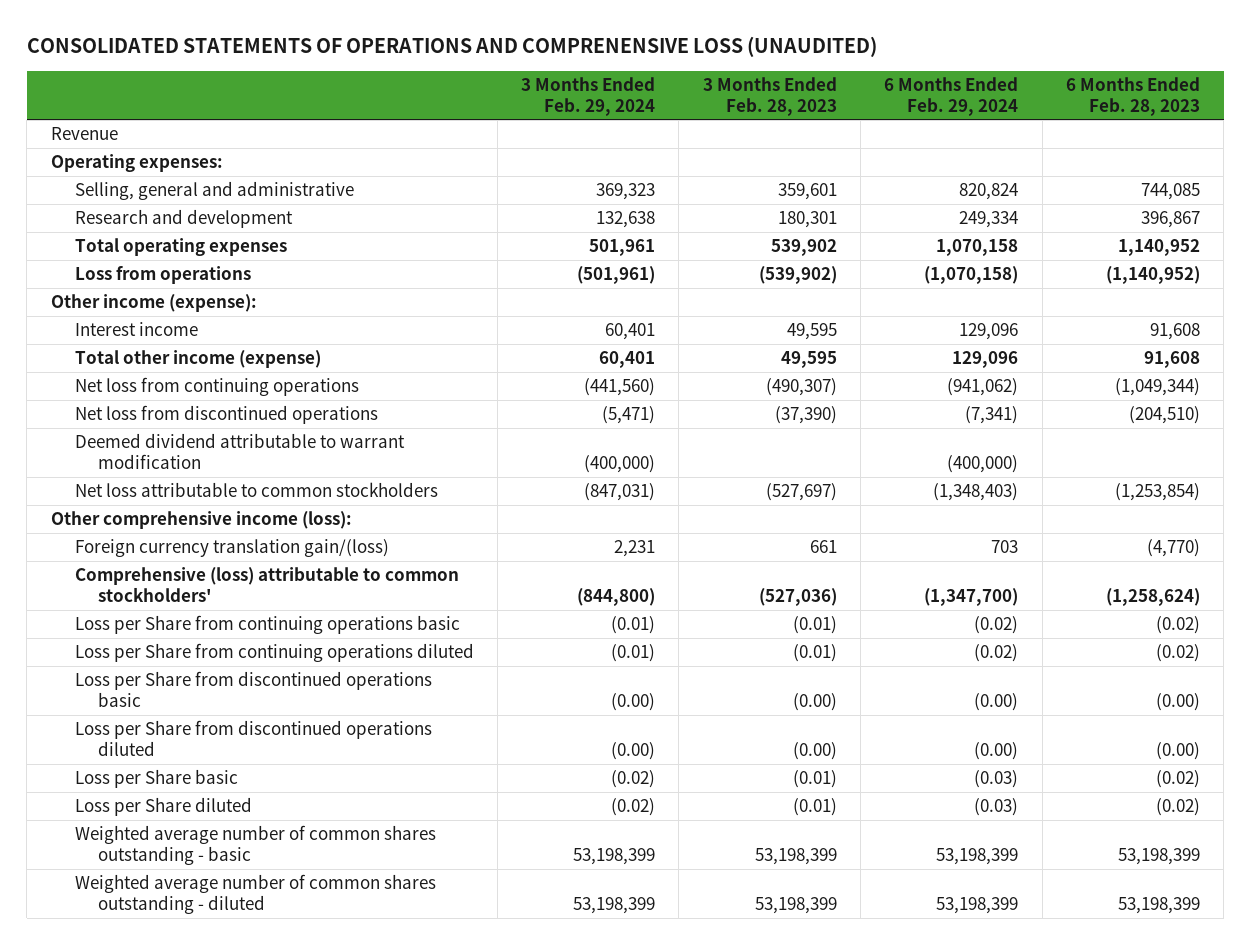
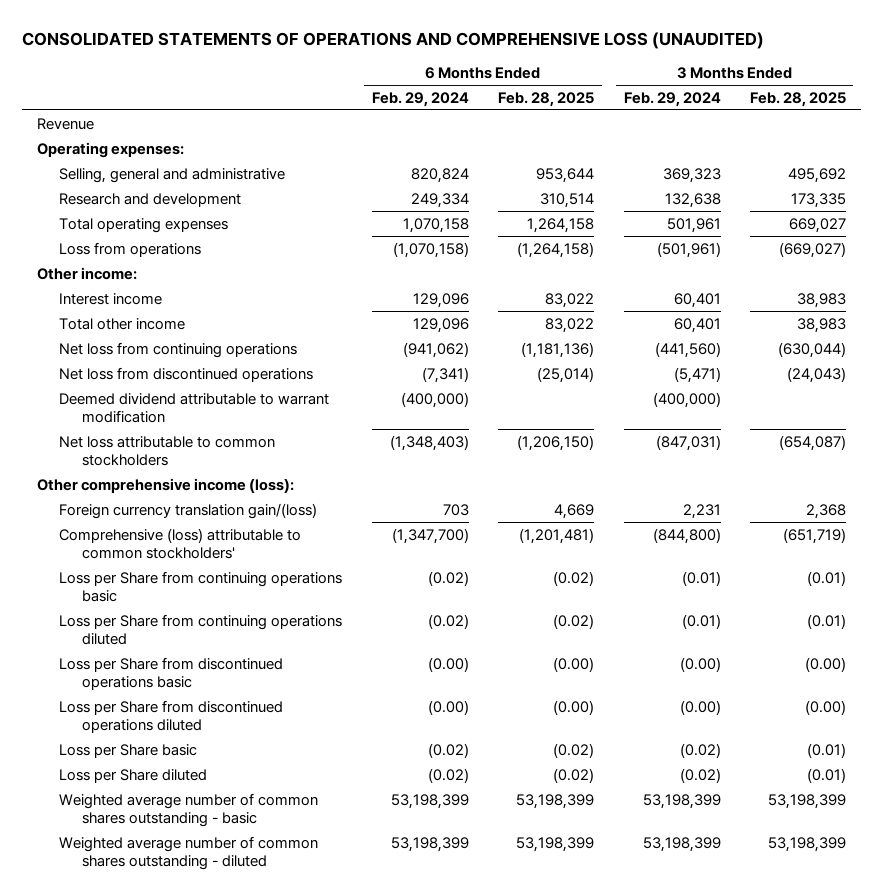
[26,36,877,58] CONSOLIDATED STATEMENTS OF OPERATIONS AND COMPRENENSIVE LOSS (UNAUDITED) -> [21,32,764,50] CONSOLIDATED STATEMENTS OF OPERATIONS AND COMPREHENSIVE LOSS (UNAUDITED)
[702,76,837,116] 3 Months Ended Feb. 28, 2023 -> none
[1065,76,1200,116] 6 Months Ended Feb. 28, 2023 -> none
none -> [498,91,595,107] Feb. 28, 2025
none -> [750,91,847,107] Feb. 28, 2025
[50,294,257,313] Other income (expense): -> [36,266,137,280] Other income:
[74,350,321,369] Total other income (expense) -> [59,317,186,330] Total other income
[974,770,1019,789] (0.03) -> [427,742,469,758] (0.02)
[974,798,1019,817] (0.03) -> [427,767,469,783] (0.02)

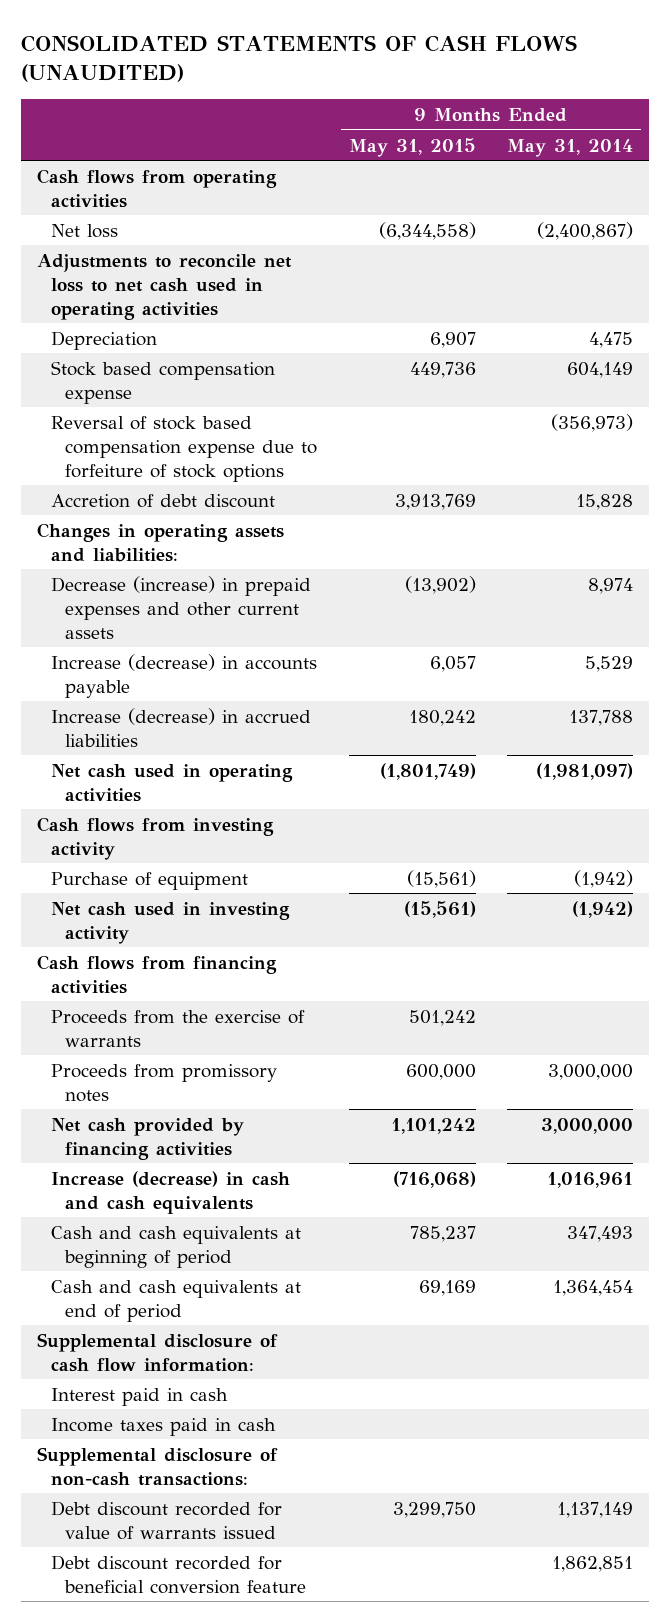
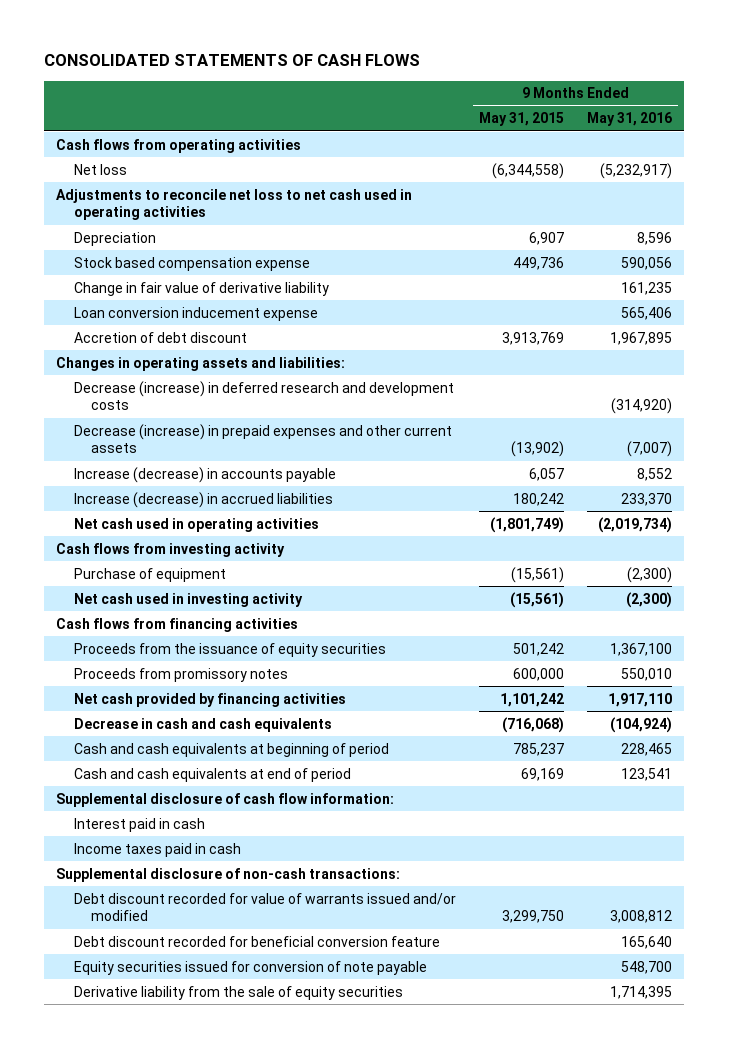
[21,34,578,83] CONSOLIDATED STATEMENTS OF CASH FLOWS (UNAUDITED) -> [44,54,421,67] CONSOLIDATED STATEMENTS OF CASH FLOWS
[507,138,634,157] May 31, 2014 -> none
none -> [587,112,673,127] May 31, 2016
[51,415,318,482] Reversal of stock based compensation expense due to forfeiture of stock options -> none
none -> [73,281,329,296] Change in fair value of derivative liability
none -> [73,306,318,321] Loan conversion inducement expense
none -> [73,380,454,411] Decrease (increase) in deferred research and development costs
[51,1009,306,1047] Proceeds from the exercise of warrants -> [73,642,386,657] Proceeds from the issuance of equity securities
[51,1170,291,1214] Increase (decrease) in cash and cash equivalents -> [73,717,332,732] Decrease in cash and cash equivalents
[51,1500,283,1540] Debt discount recorded for value of warrants issued -> [73,892,456,922] Debt discount recorded for value of warrants issued and/or modified
none -> [73,960,427,975] Equity securities issued for conversion of note payable
none -> [73,985,403,1000] Derivative liability from the sale of equity securities

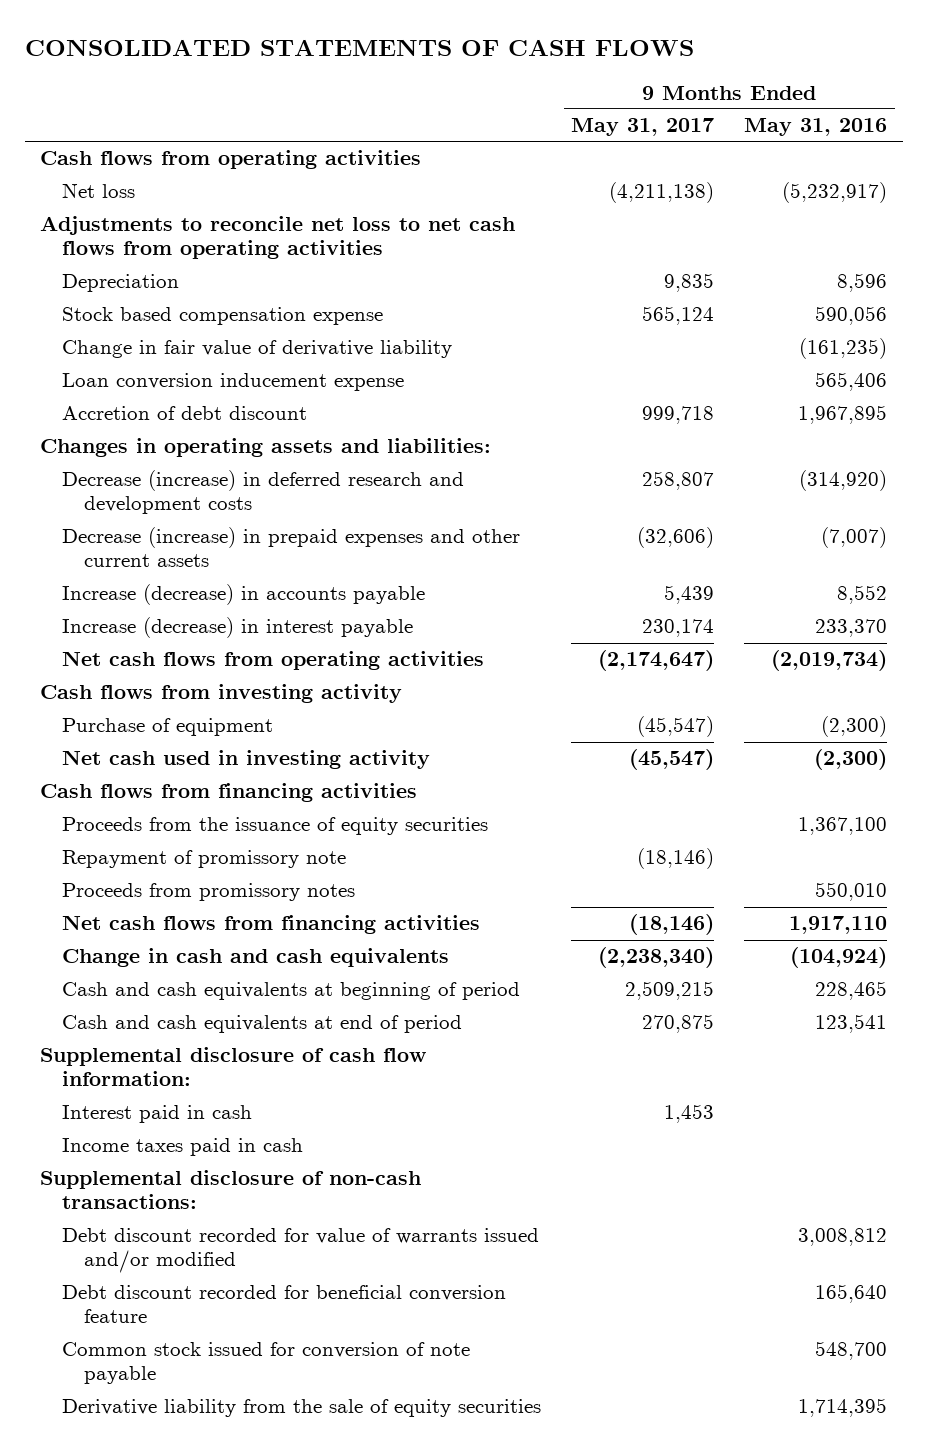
[478,112,564,127] May 31, 2015 -> none
none -> [571,118,715,137] May 31, 2017
[56,188,413,221] Adjustments to reconcile net loss to net cash used in operating activities -> [39,216,515,260] Adjustments to reconcile net loss to net cash flows from operating activities
[621,281,673,295] 161,235 -> [799,338,888,360] (161,235)
[73,491,333,508] Increase (decrease) in accrued liabilities -> [61,617,413,639] Increase (decrease) in interest payable
[73,517,319,532] Net cash used in operating activities -> [61,651,484,671] Net cash flows from operating activities
none -> [61,850,346,869] Repayment of promissory note
[73,692,346,707] Net cash provided by financing activities -> [61,915,480,935] Net cash flows from financing activities
[73,717,332,732] Decrease in cash and cash equivalents -> [61,948,449,968] Change in cash and cash equivalents
[73,960,427,975] Equity securities issued for conversion of note payable -> [61,1342,470,1385] Common stock issued for conversion of note payable

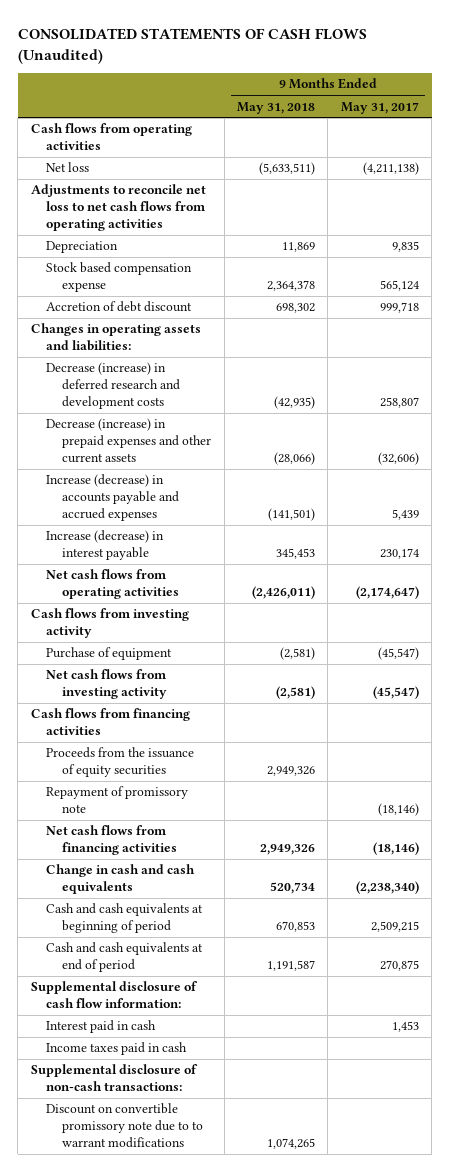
[24,39,694,57] CONSOLIDATED STATEMENTS OF CASH FLOWS -> [17,27,367,64] CONSOLIDATED STATEMENTS OF CASH FLOWS (Unaudited)
[744,118,888,137] May 31, 2016 -> none
none -> [237,101,316,114] May 31, 2018
[61,340,452,359] Change in fair value of derivative liability -> none
[61,373,404,392] Loan conversion inducement expense -> none
[61,584,425,606] Increase (decrease) in accounts payable -> [46,474,180,521] Increase (decrease) in accounts payable and accrued expenses
[61,750,430,770] Net cash used in investing activity -> [46,669,168,700] Net cash flows from investing activity
[61,883,355,902] Proceeds from promissory notes -> none
[61,1285,506,1324] Debt discount recorded for beneficial conversion feature -> none
[61,1342,470,1385] Common stock issued for conversion of note payable -> none
[61,1399,541,1418] Derivative liability from the sale of equity securities -> none
[61,1228,539,1274] Debt discount recorded for value of warrants issued and/or modified -> [46,1103,204,1148] Discount on convertible promissory note due to to warrant modifications

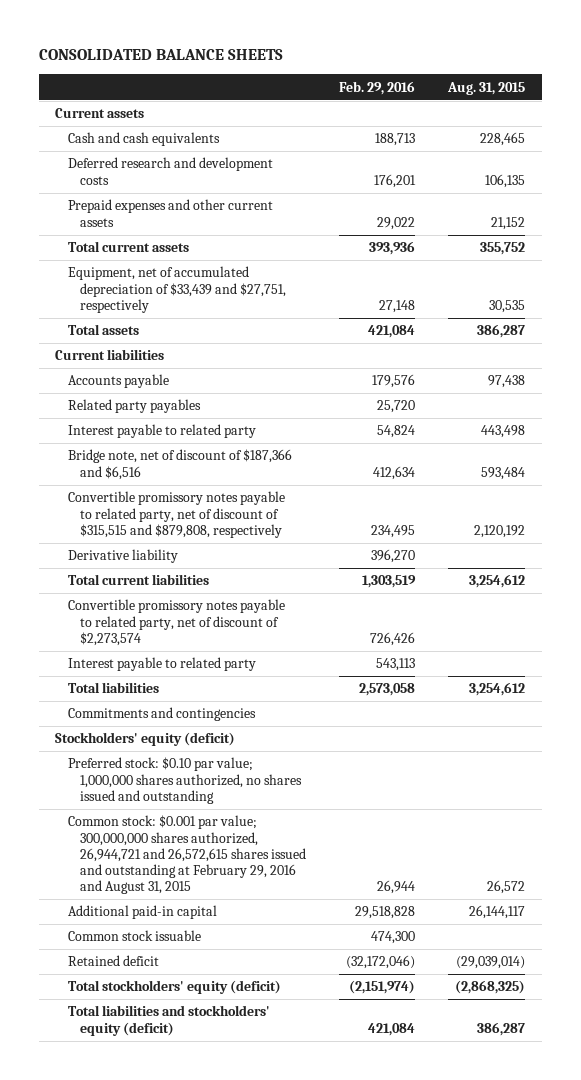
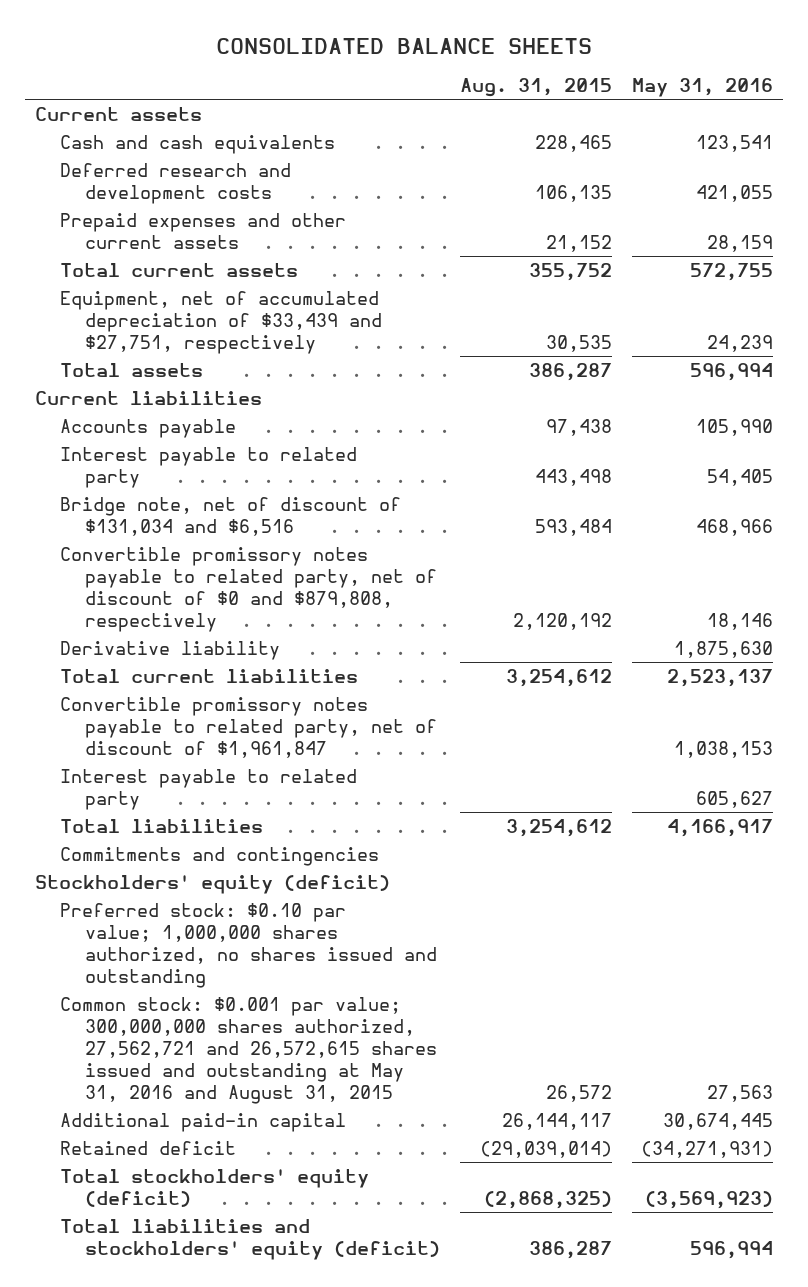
[339,80,416,95] Feb. 29, 2016 -> none
none -> [631,78,773,98] May 31, 2016
[67,399,201,414] Related party payables -> none
[67,449,292,480] Bridge note, net of discount of $187,366 and $6,516 -> [60,496,402,536] Bridge note, net of discount of $131,034 and $6,516
[67,491,285,538] Convertible promissory notes payable to related party, net of discount of $315,515 and $879,808, respectively -> [60,546,437,632] Convertible promissory notes payable to related party, net of discount of $0 and $879,808, respectively
[67,599,285,646] Convertible promissory notes payable to related party, net of discount of $2,273,574 -> [60,696,437,758] Convertible promissory notes payable to related party, net of discount of $1,961,847
[67,815,307,894] Common stock: $0.001 par value; 300,000,000 shares authorized, 26,944,721 and 26,572,615 shares issued and outstanding at February 29, 2016 and August 31, 2015 -> [60,996,437,1104] Common stock: $0.001 par value; 300,000,000 shares authorized, 27,562,721 and 26,572,615 shares issued and outstanding at May 31, 2016 and August 31, 2015
[67,930,201,942] Common stock issuable -> none

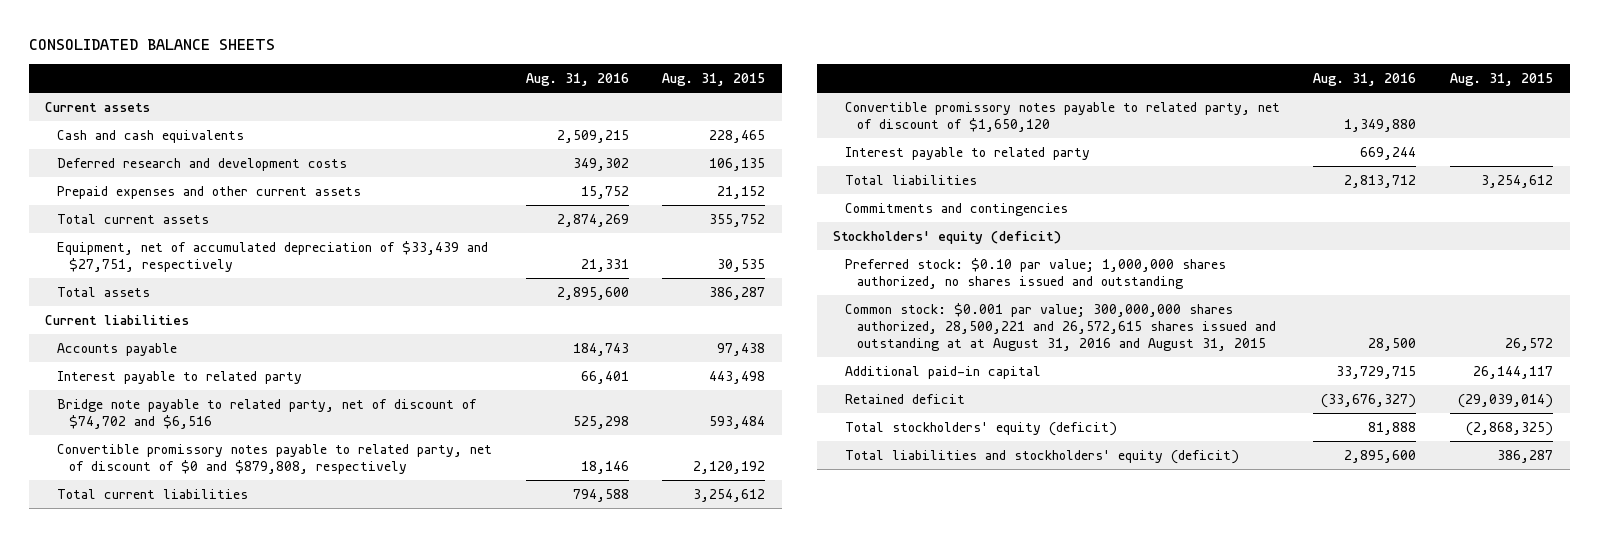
[631,78,773,98] May 31, 2016 -> none
none -> [525,72,629,86] Aug. 31, 2016
[60,496,402,536] Bridge note, net of discount of $131,034 and $6,516 -> [57,398,478,429] Bridge note payable to related party, net of discount of $74,702 and $6,516
[60,640,281,660] Derivative liability -> none
[60,696,437,758] Convertible promissory notes payable to related party, net of discount of $1,961,847 -> [844,101,1280,132] Convertible promissory notes payable to related party, net of discount of $1,650,120
[60,996,437,1104] Common stock: $0.001 par value; 300,000,000 shares authorized, 27,562,721 and 26,572,615 shares issued and outstanding at May 31, 2016 and August 31, 2015 -> [844,302,1276,352] Common stock: $0.001 par value; 300,000,000 shares authorized, 28,500,221 and 26,572,615 shares issued and outstanding at at August 31, 2016 and August 31, 2015

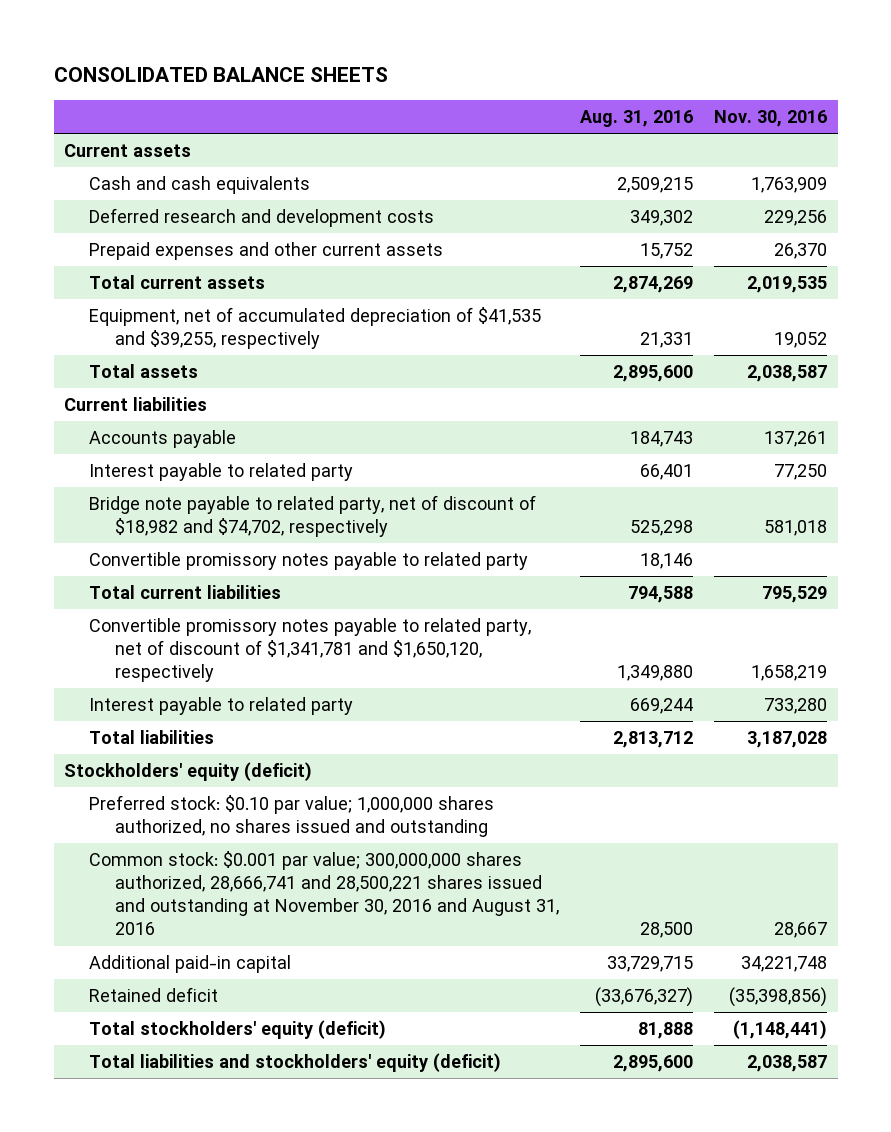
[662,72,766,86] Aug. 31, 2015 -> none
none -> [714,110,828,128] Nov. 30, 2016
[57,240,489,272] Equipment, net of accumulated depreciation of $33,439 and $27,751, respectively -> [89,307,542,350] Equipment, net of accumulated depreciation of $41,535 and $39,255, respectively
[57,398,478,429] Bridge note payable to related party, net of discount of $74,702 and $6,516 -> [89,495,537,538] Bridge note payable to related party, net of discount of $18,982 and $74,702, respectively
[57,443,493,474] Convertible promissory notes payable to related party, net of discount of $0 and $879,808, respectively -> [89,552,529,571] Convertible promissory notes payable to related party
[844,101,1280,132] Convertible promissory notes payable to related party, net of discount of $1,650,120 -> [89,618,532,683] Convertible promissory notes payable to related party, net of discount of $1,341,781 and $1,650,120, respectively
[844,202,1068,216] Commitments and contingencies -> none
[844,302,1276,352] Common stock: $0.001 par value; 300,000,000 shares authorized, 28,500,221 and 26,572,615 shares issued and outstanding at at August 31, 2016 and August 31, 2015 -> [89,851,559,936] Common stock: $0.001 par value; 300,000,000 shares authorized, 28,666,741 and 28,500,221 shares issued and outstanding at November 30, 2016 and August 31, 2016

